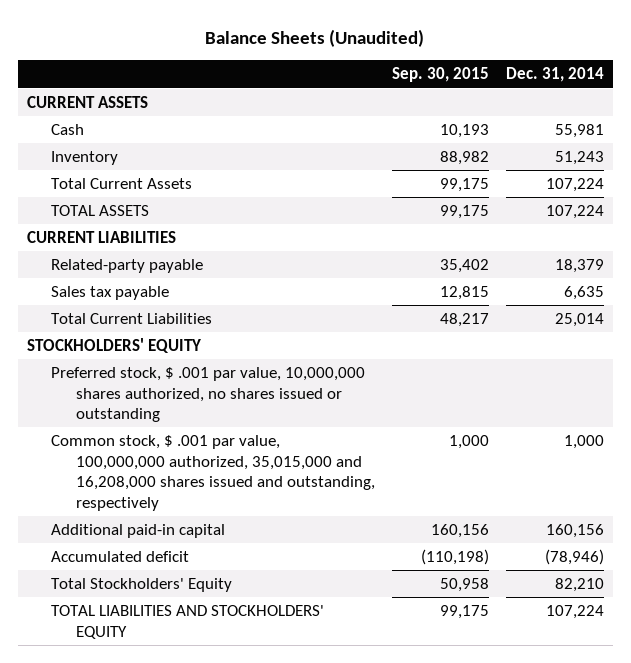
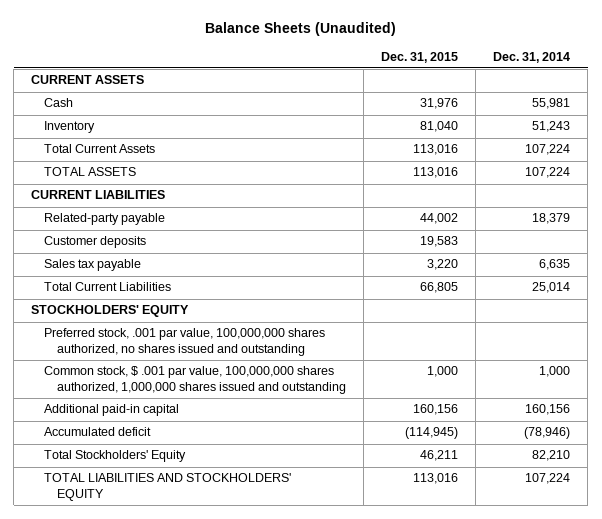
[392,67,490,83] Sep. 30, 2015 -> none
none -> [381,51,459,63] Dec. 31, 2015
none -> [44,236,147,249] Customer deposits
[51,366,366,423] Preferred stock, $ .001 par value, 10,000,000 shares authorized, no shares issued or outstanding -> [44,328,326,356] Preferred stock, .001 par value, 100,000,000 shares authorized, no shares issued and outstanding
[51,434,376,511] Common stock, $ .001 par value, 100,000,000 authorized, 35,015,000 and 16,208,000 shares issued and outstanding, respectively -> [44,366,347,394] Common stock, $ .001 par value, 100,000,000 shares authorized, 1,000,000 shares issued and outstanding

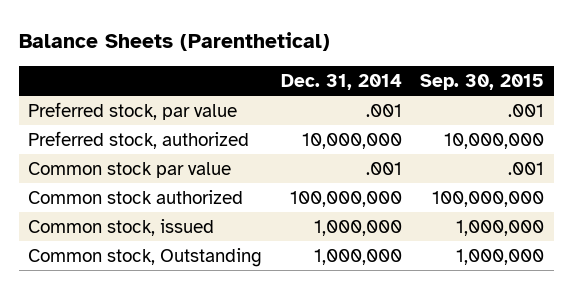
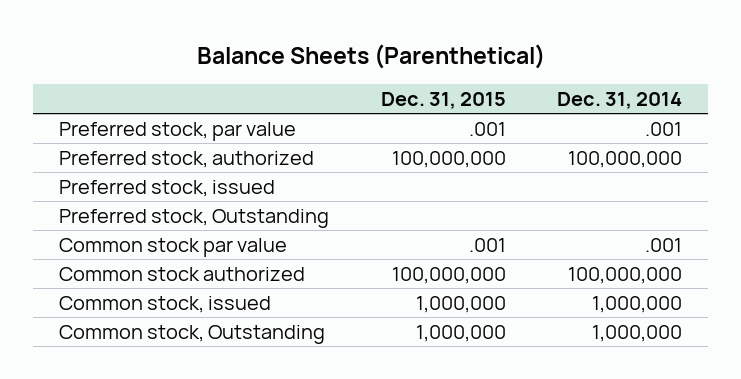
[420,74,545,91] Sep. 30, 2015 -> none
none -> [380,91,506,109] Dec. 31, 2015
[301,132,402,149] 10,000,000 -> [568,150,683,168] 100,000,000
none -> [58,179,275,197] Preferred stock, issued
none -> [58,208,329,228] Preferred stock, Outstanding

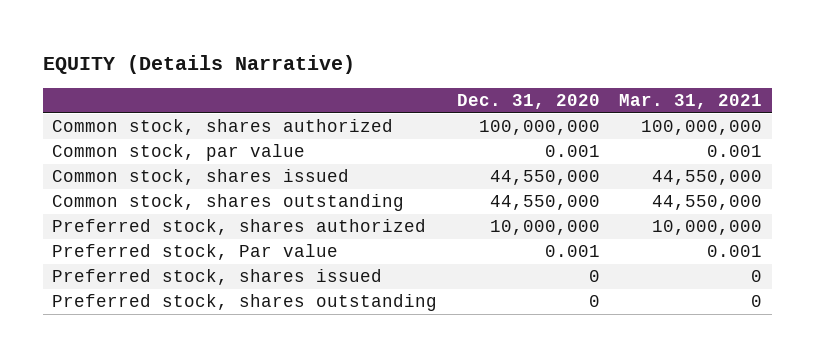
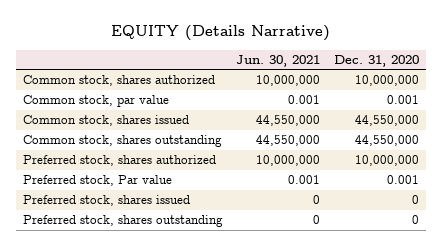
[619,93,763,109] Mar. 31, 2021 -> none
none -> [236,55,321,68] Jun. 30, 2021
[478,120,600,136] 100,000,000 -> [355,75,420,87] 10,000,000

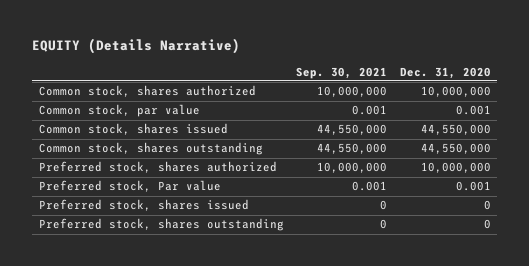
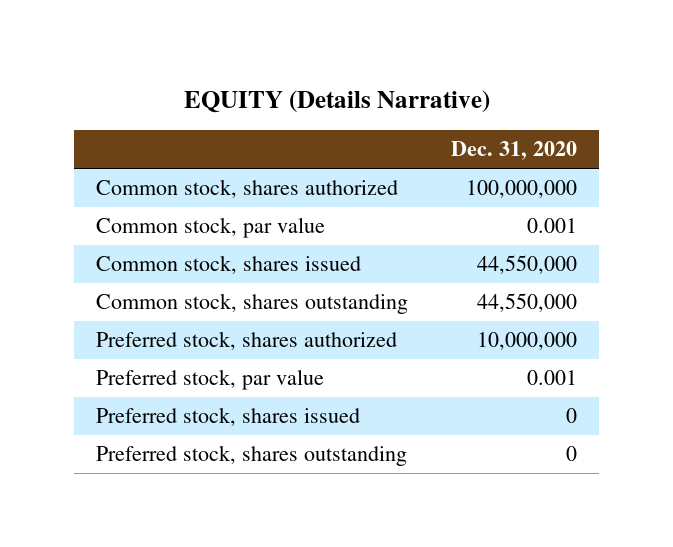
[296,66,388,79] Sep. 30, 2021 -> none
[420,86,491,98] 10,000,000 -> [466,180,578,199] 100,000,000
[38,180,221,193] Preferred stock, Par value -> [95,369,324,391] Preferred stock, par value

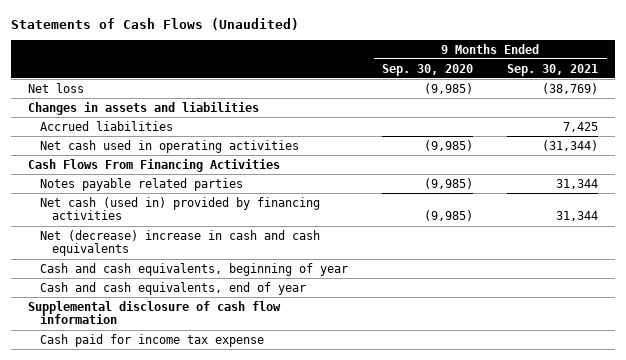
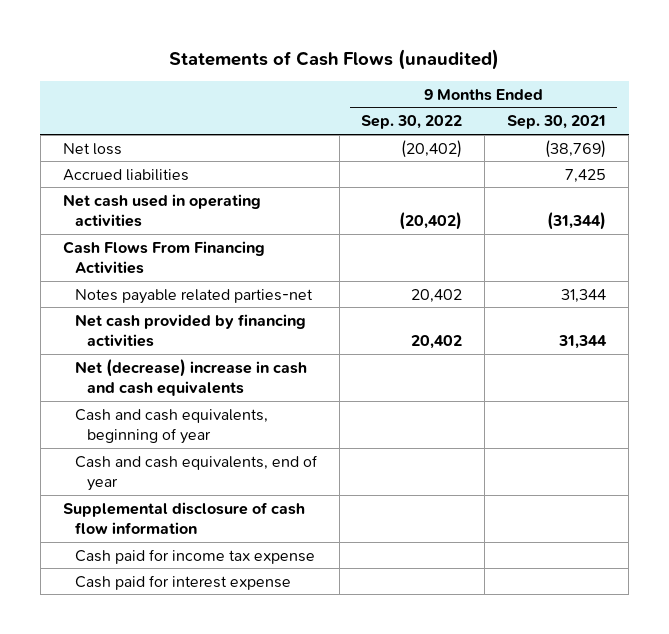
[11,17,300,30] Statements of Cash Flows (Unaudited) -> [169,49,500,71] Statements of Cash Flows (unaudited)
[382,63,474,76] Sep. 30, 2020 -> none
none -> [361,115,463,130] Sep. 30, 2022
[28,101,260,115] Changes in assets and liabilities -> none
[40,177,244,191] Notes payable related parties -> [74,288,313,304] Notes payable related parties-net
[40,196,321,221] Net cash (used in) provided by financing activities -> [74,313,306,348] Net cash provided by financing activities
none -> [74,574,291,590] Cash paid for interest expense

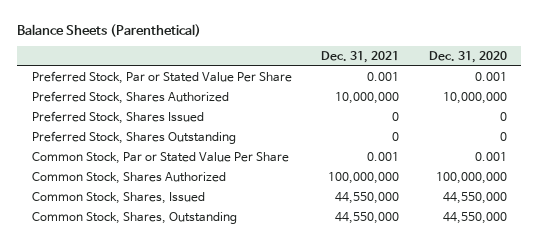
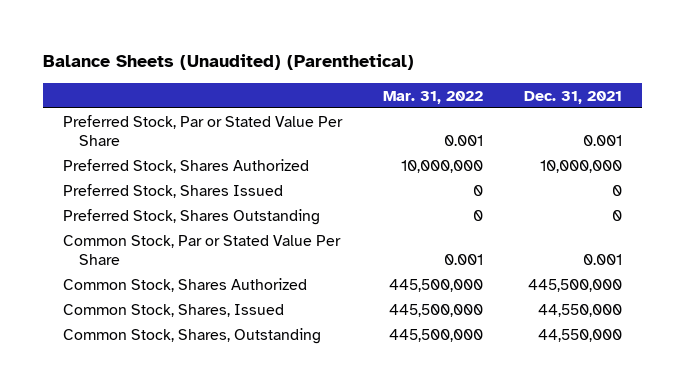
[17,23,202,37] Balance Sheets (Parenthetical) -> [43,54,415,71] Balance Sheets (Unaudited) (Parenthetical)
[428,51,507,64] Dec. 31, 2020 -> none
none -> [383,90,484,104] Mar. 31, 2022
[328,171,400,184] 100,000,000 -> [527,278,622,292] 445,500,000

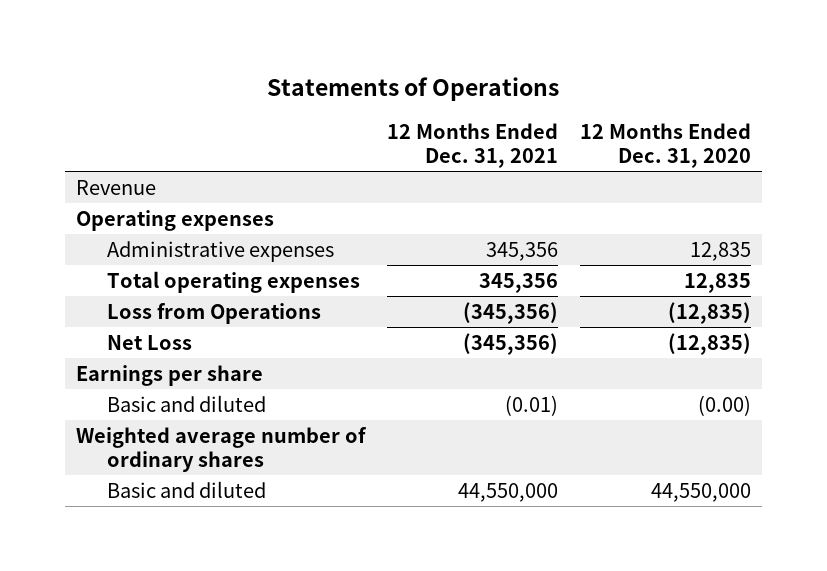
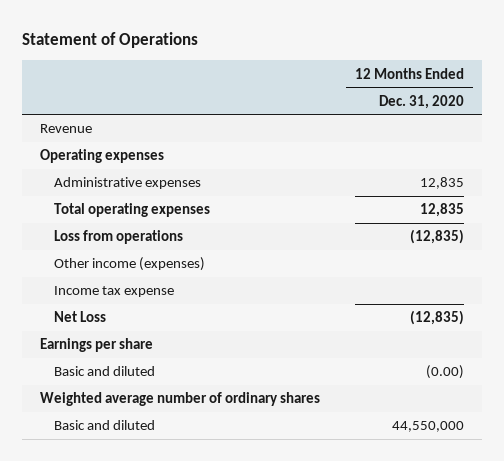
[267,76,560,101] Statements of Operations -> [22,32,199,49] Statement of Operations
[386,122,558,169] 12 Months Ended Dec. 31, 2021 -> none
[107,302,322,324] Loss from Operations -> [53,230,183,245] Loss from operations
none -> [53,257,205,272] Other income (expenses)
none -> [53,286,174,298] Income tax expense

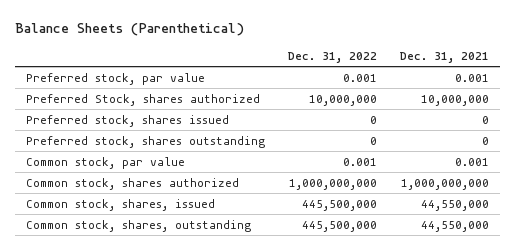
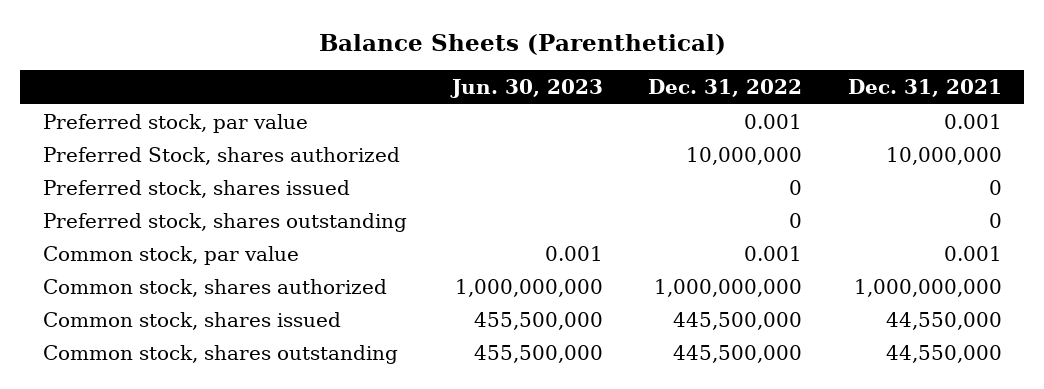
none -> [449,79,603,99] Jun. 30, 2023
[26,198,216,211] Common stock, shares, issued -> [42,311,341,330] Common stock, shares issued
[26,219,252,232] Common stock, shares, outstanding -> [42,344,398,364] Common stock, shares outstanding

